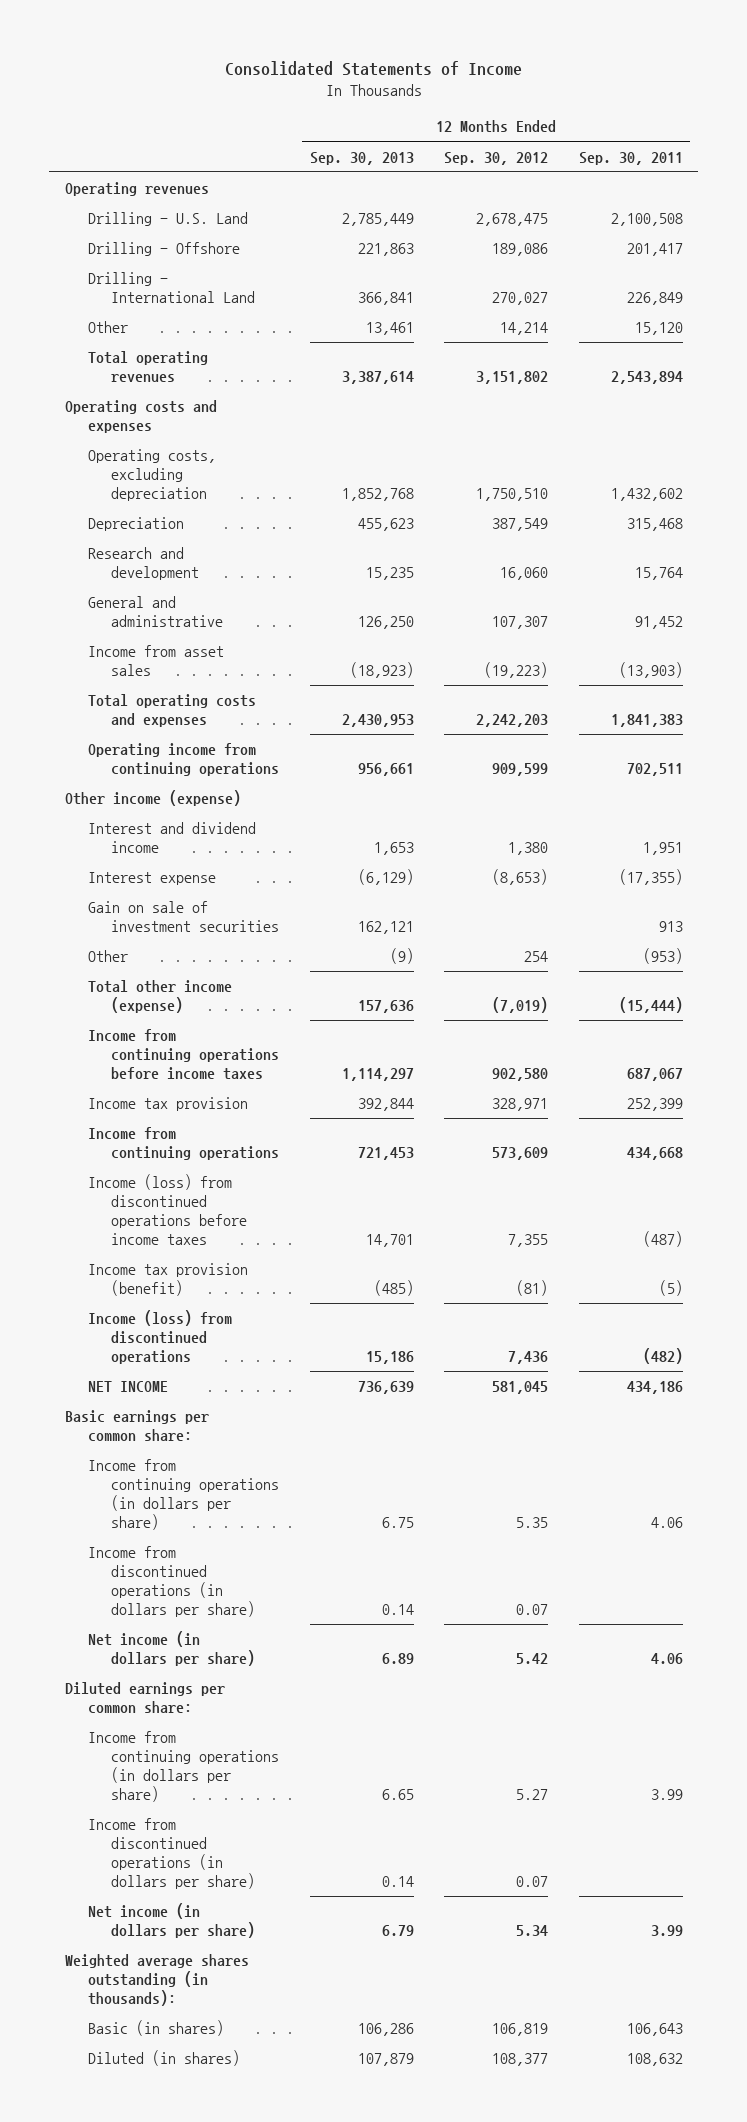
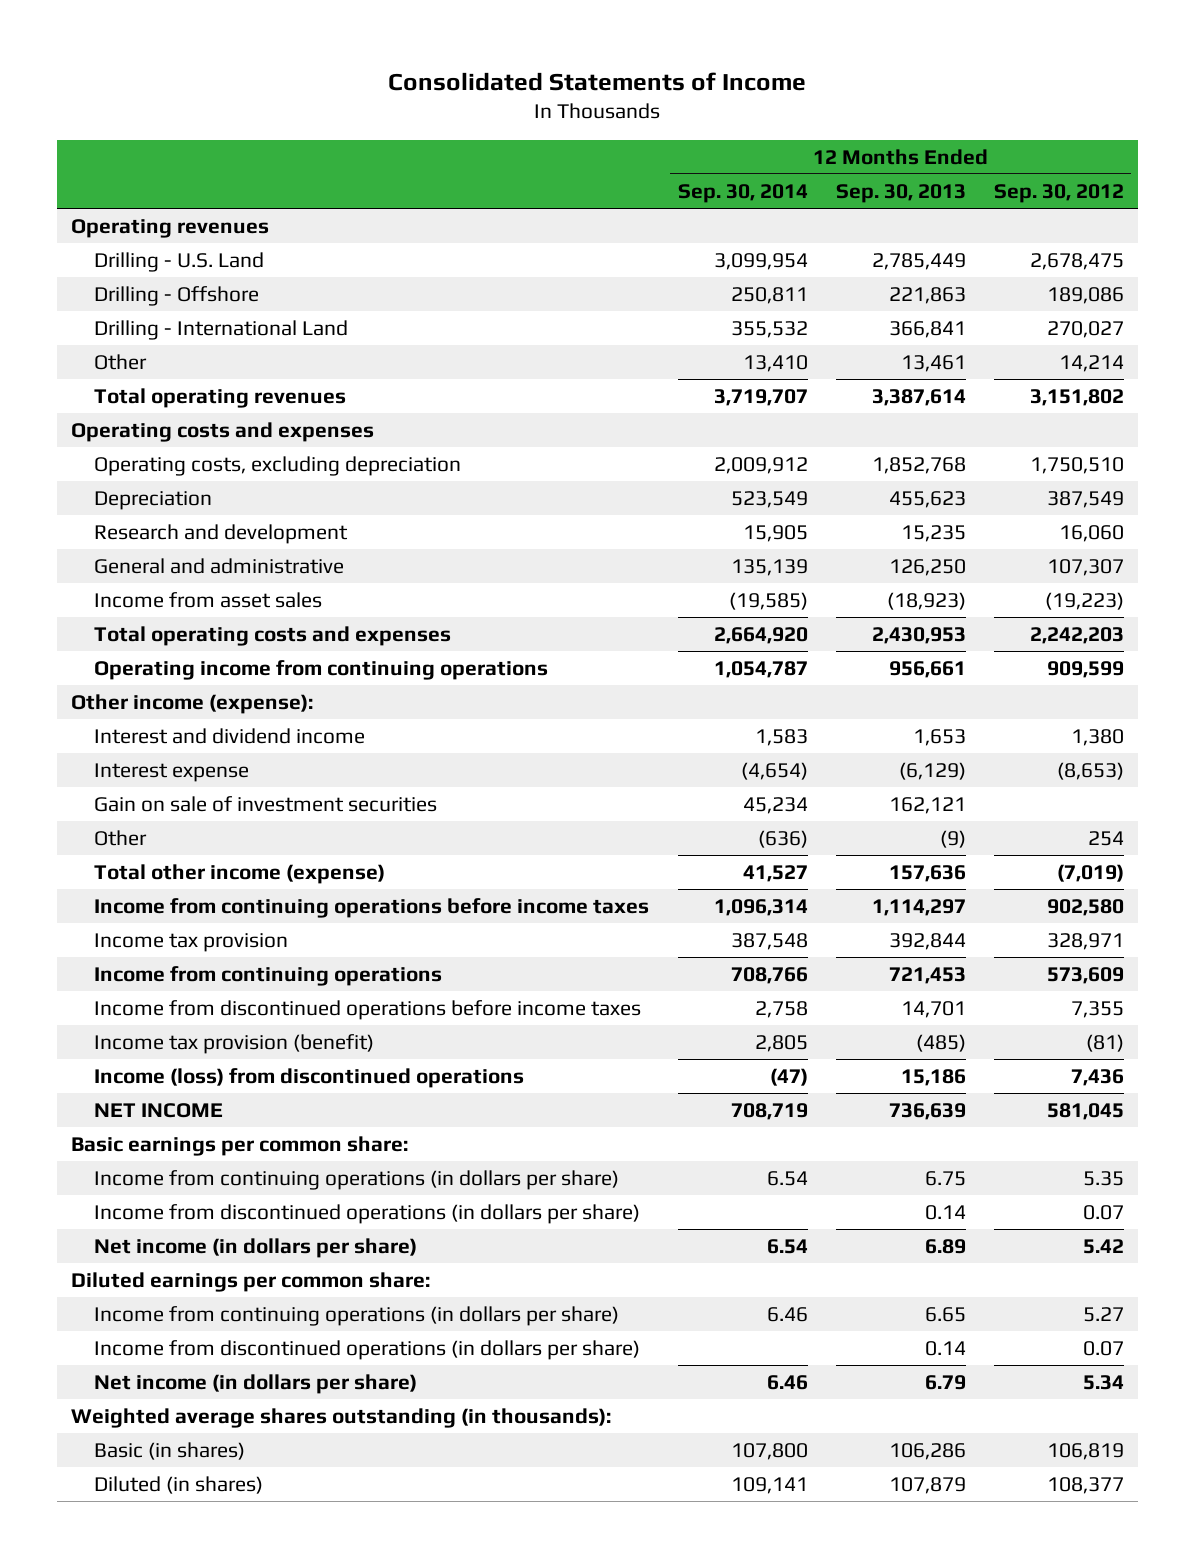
[578,151,683,165] Sep. 30, 2011 -> none
none -> [677,183,808,203] Sep. 30, 2014
[64,790,241,807] Other income (expense) -> [70,694,313,715] Other income (expense):
[87,1174,247,1246] Income (loss) from discontinued operations before income taxes -> [94,1000,642,1021] Income from discontinued operations before income taxes

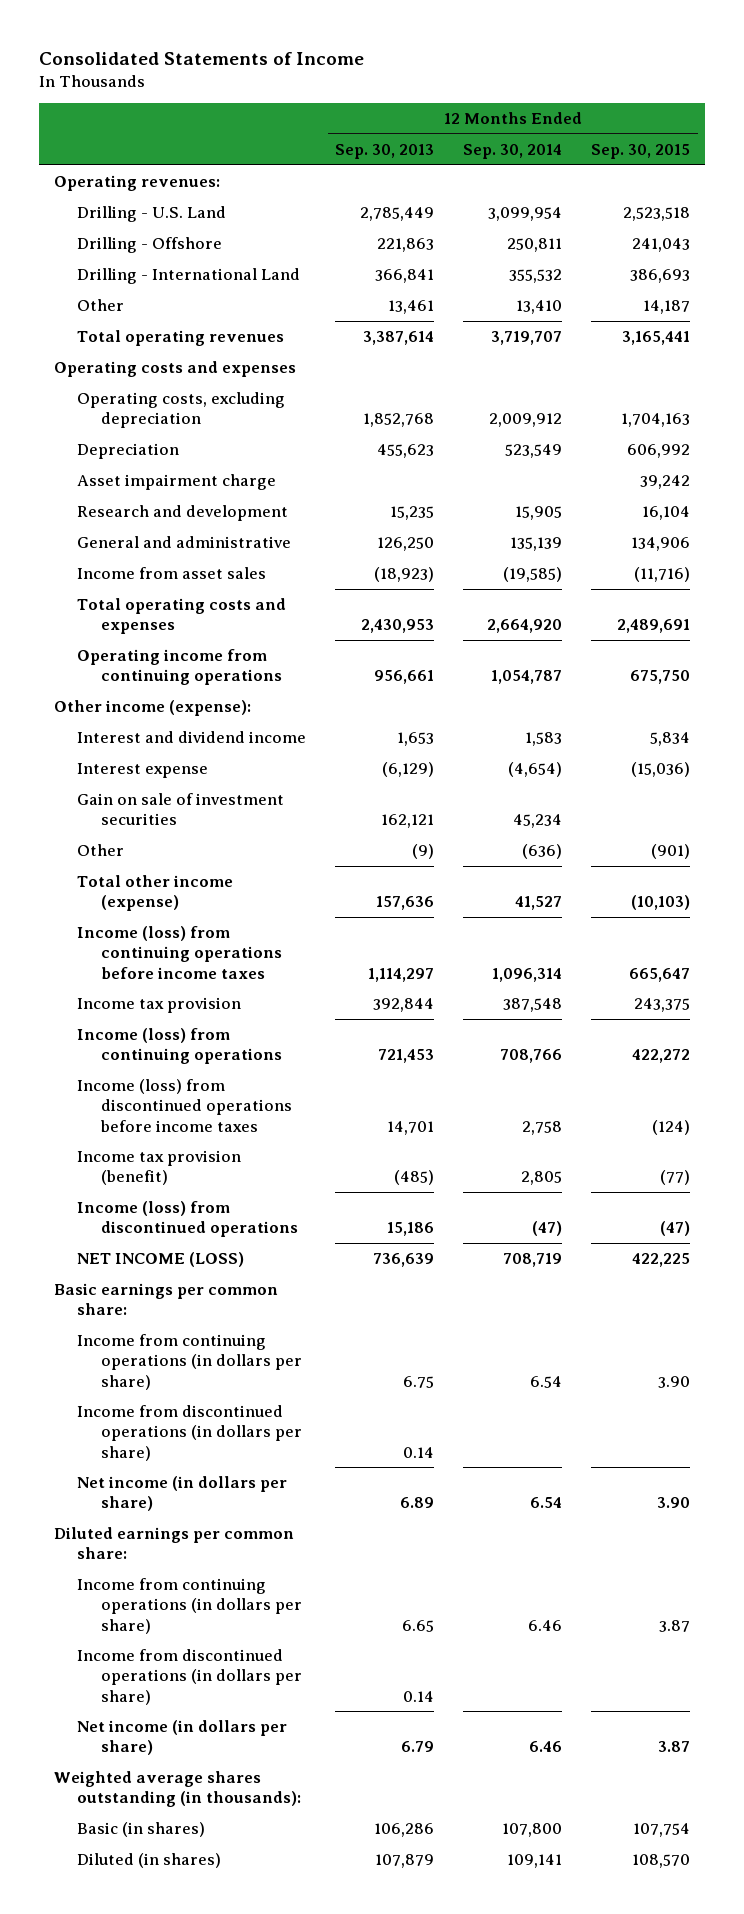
[993,183,1124,203] Sep. 30, 2012 -> none
none -> [591,143,691,159] Sep. 30, 2015
[70,219,269,239] Operating revenues -> [53,175,220,192] Operating revenues:
none -> [77,474,277,491] Asset impairment charge
[94,898,650,919] Income from continuing operations before income taxes -> [77,926,282,979] Income (loss) from continuing operations before income taxes
[94,966,443,987] Income from continuing operations -> [77,1028,282,1065] Income (loss) from continuing operations
[94,1000,642,1021] Income from discontinued operations before income taxes -> [77,1079,292,1132] Income (loss) from discontinued operations before income taxes
[94,1103,224,1119] NET INCOME -> [77,1252,245,1268] NET INCOME (LOSS)

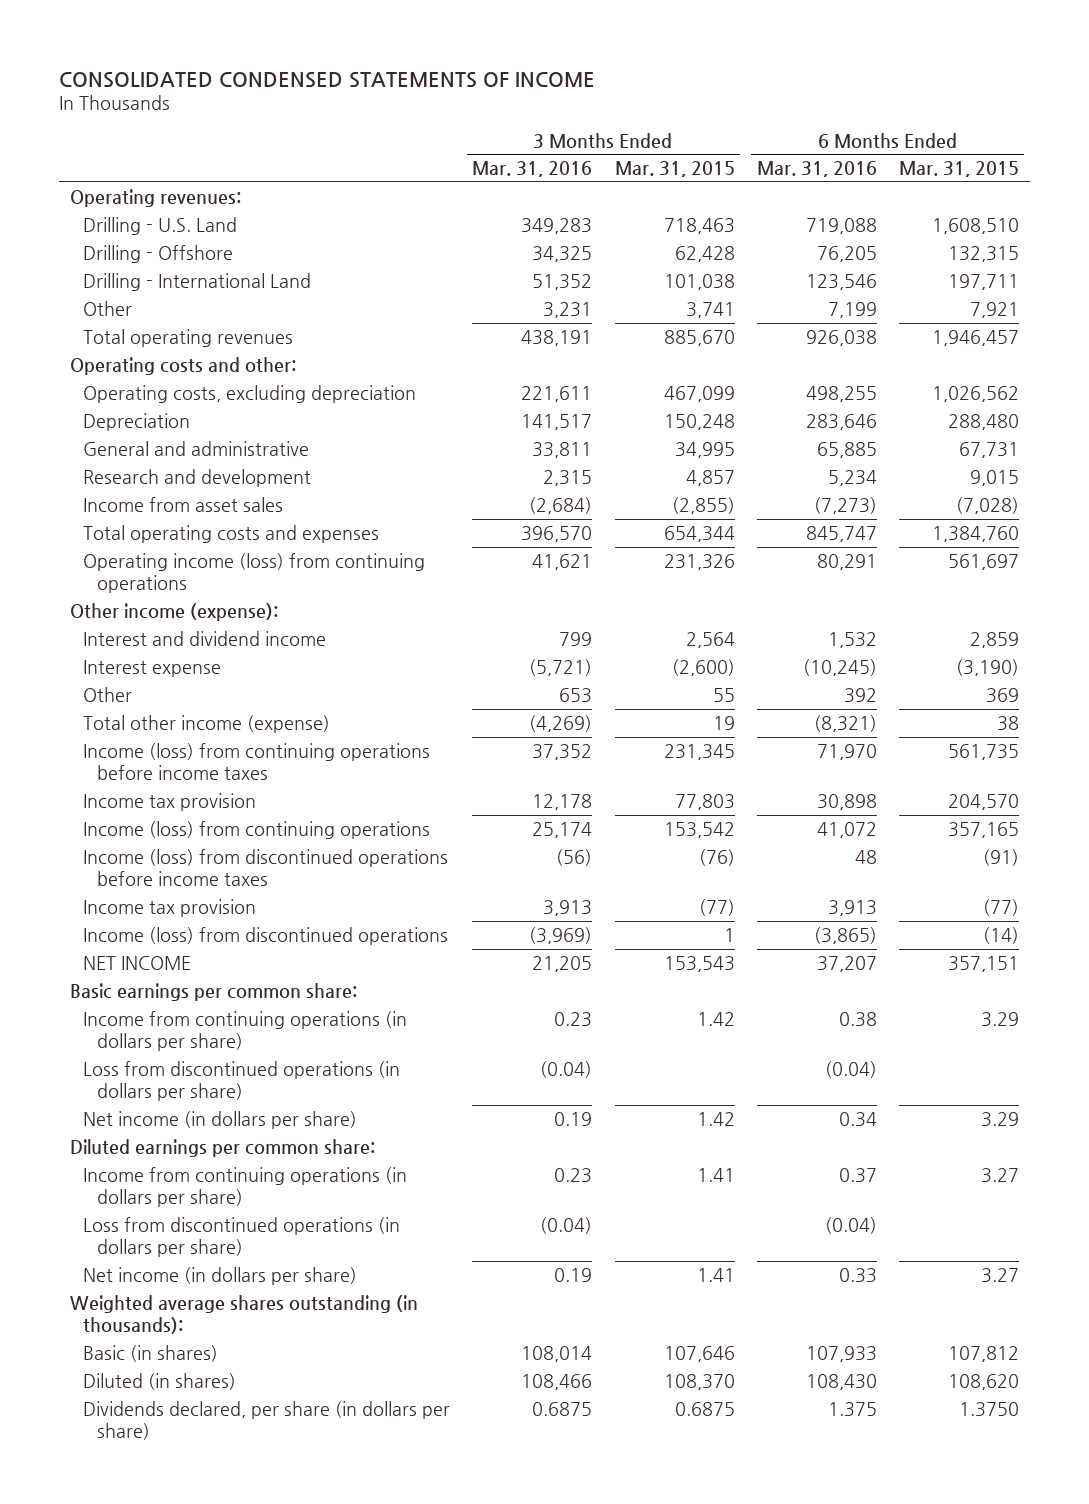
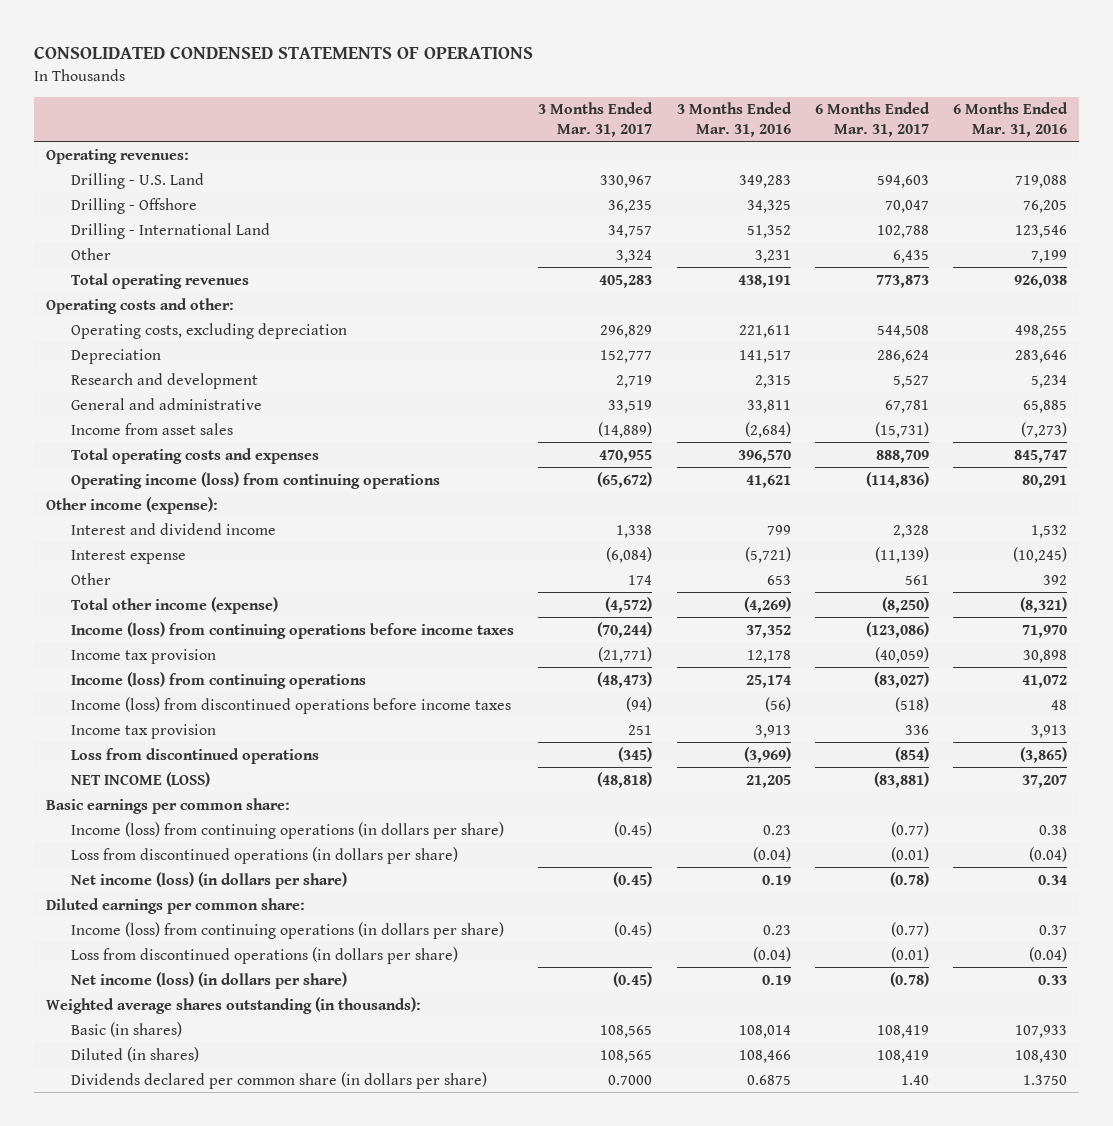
[58,71,595,88] CONSOLIDATED CONDENSED STATEMENTS OF INCOME -> [33,45,533,59] CONSOLIDATED CONDENSED STATEMENTS OF OPERATIONS
[614,161,735,178] Mar. 31, 2015 -> none
[898,161,1019,178] Mar. 31, 2015 -> none
none -> [538,102,654,137] 3 Months Ended Mar. 31, 2017
none -> [814,102,930,137] 6 Months Ended Mar. 31, 2017
[83,440,310,456] General and administrative -> [71,397,263,410] General and administrative
[83,926,449,945] Income (loss) from discontinued operations -> [71,747,320,764] Loss from discontinued operations
[83,955,192,970] NET INCOME -> [71,771,211,787] NET INCOME (LOSS)
[83,1010,408,1051] Income from continuing operations (in dollars per share) -> [71,821,505,839] Income (loss) from continuing operations (in dollars per share)
[83,1110,358,1129] Net income (in dollars per share) -> [71,871,348,889] Net income (loss) (in dollars per share)
[83,1166,408,1207] Income from continuing operations (in dollars per share) -> [71,921,505,939] Income (loss) from continuing operations (in dollars per share)
[83,1266,358,1285] Net income (in dollars per share) -> [71,971,348,989] Net income (loss) (in dollars per share)
[83,1400,451,1440] Dividends declared, per share (in dollars per share) -> [71,1071,488,1089] Dividends declared per common share (in dollars per share)
[827,1401,877,1417] 1.375 -> [1023,1074,1068,1085] 1.3750

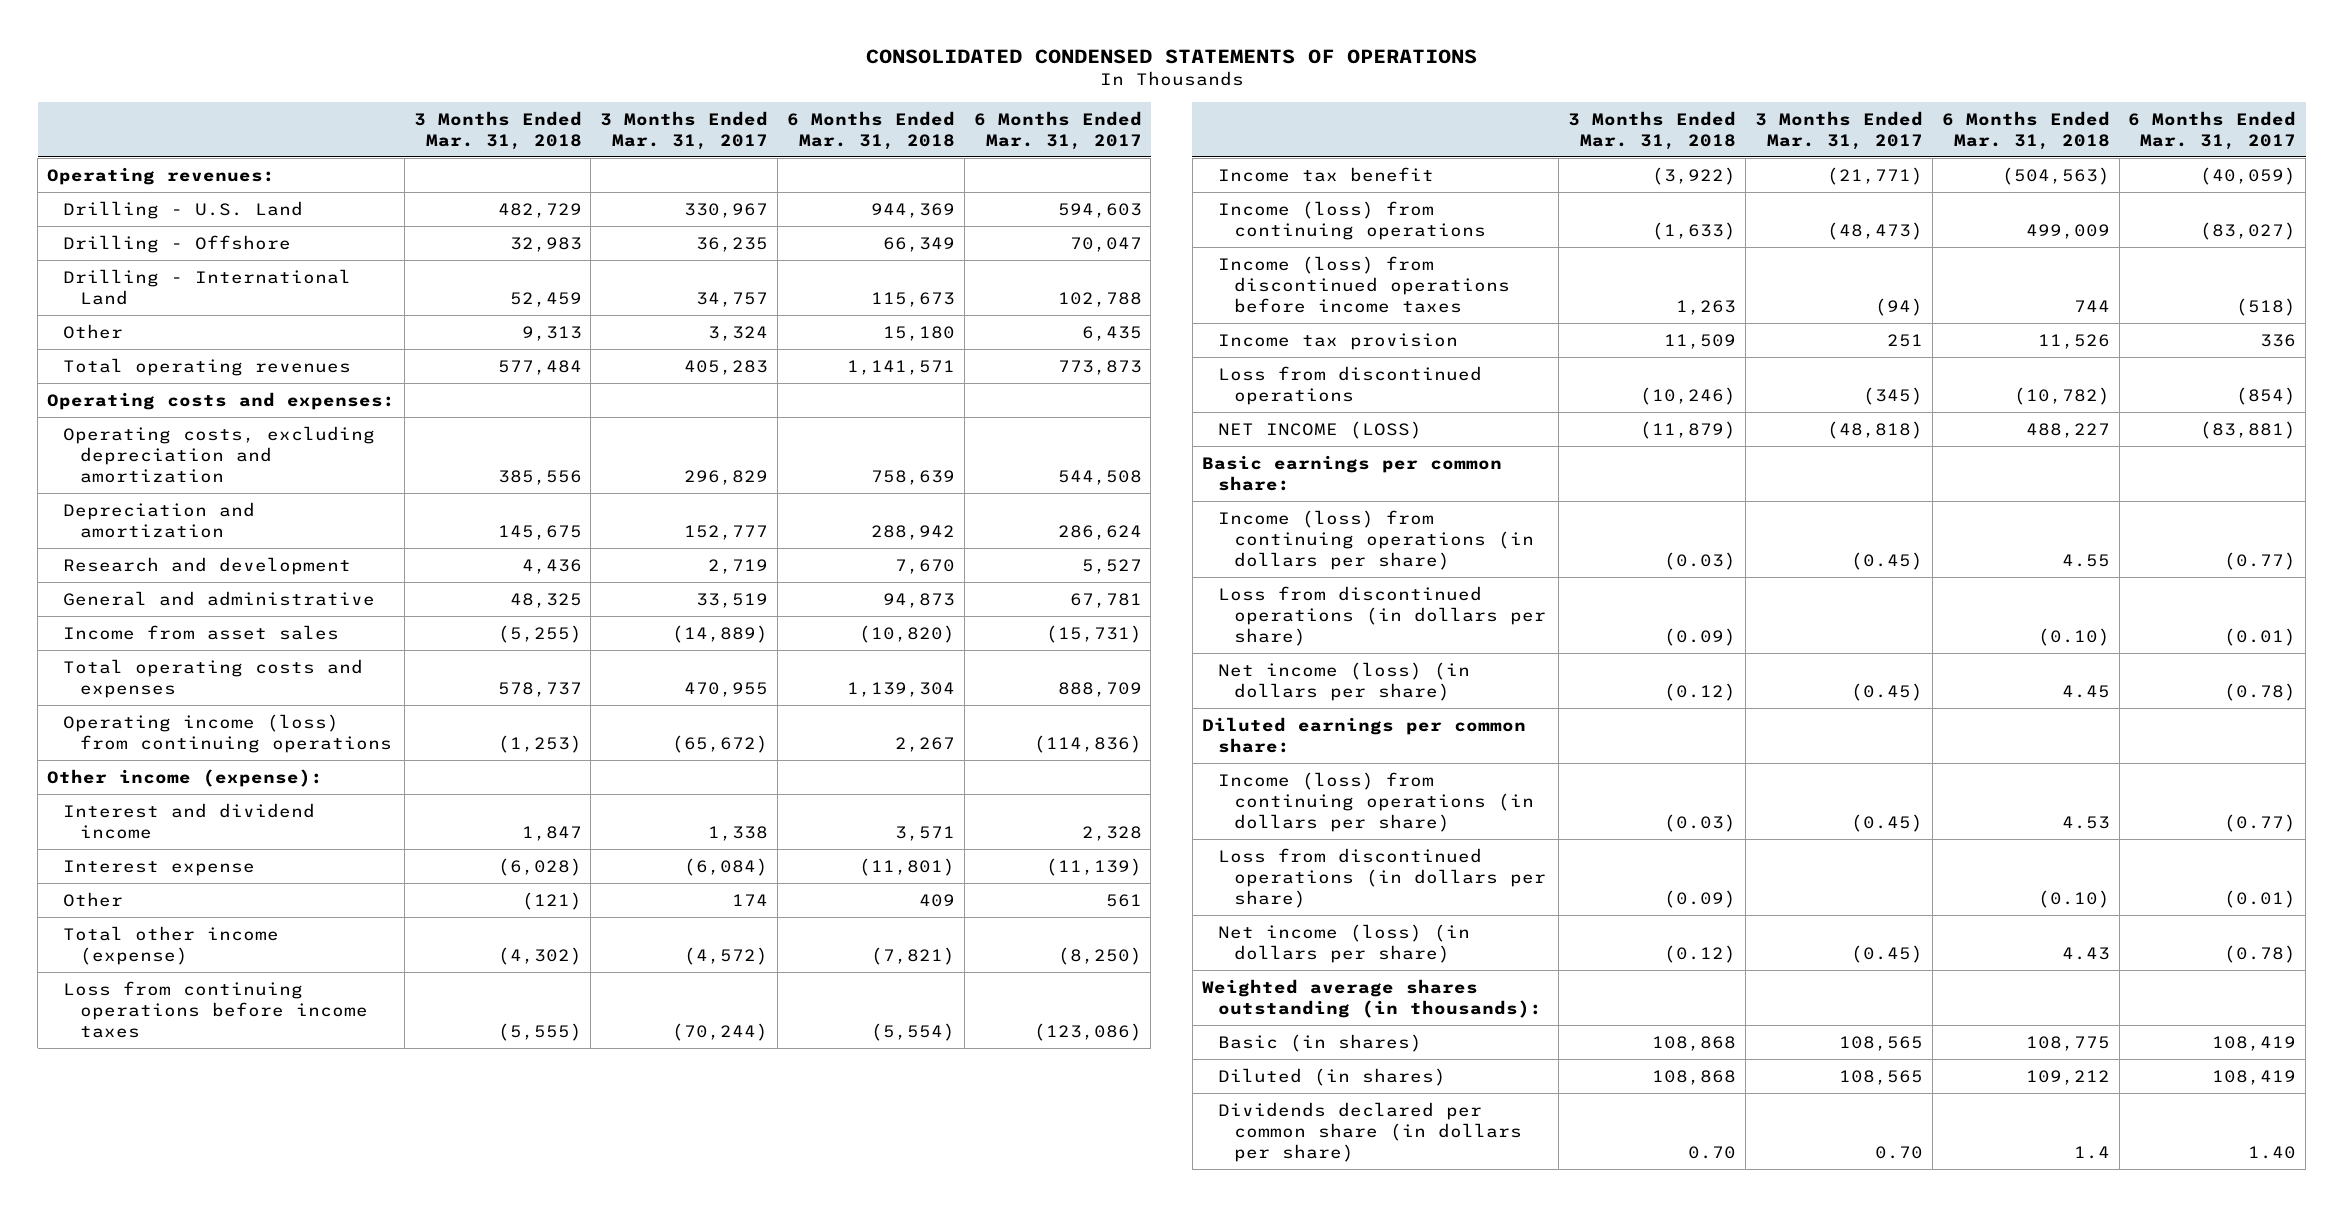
[676,102,792,137] 3 Months Ended Mar. 31, 2016 -> none
[953,102,1069,137] 6 Months Ended Mar. 31, 2016 -> none
none -> [413,110,582,150] 3 Months Ended Mar. 31, 2018
none -> [786,110,955,150] 6 Months Ended Mar. 31, 2018
[46,297,235,314] Operating costs and other: -> [46,391,395,410] Operating costs and expenses:
[71,322,348,339] Operating costs, excluding depreciation -> [63,425,376,483] Operating costs, excluding depreciation and amortization
[71,348,162,364] Depreciation -> [63,501,256,538] Depreciation and amortization
[71,621,515,639] Income (loss) from continuing operations before income taxes -> [63,980,368,1038] Loss from continuing operations before income taxes
[71,648,217,664] Income tax provision -> [1217,166,1434,182] Income tax benefit
[608,1074,653,1085] 0.7000 -> [1874,1145,1923,1159] 0.70

